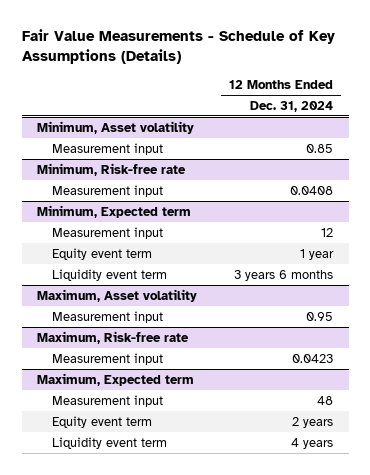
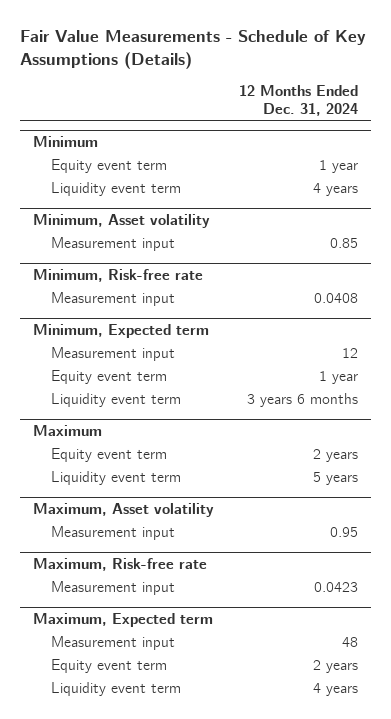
none -> [32,135,98,147] Minimum
none -> [51,158,168,173] Equity event term
none -> [51,181,182,196] Liquidity event term
none -> [32,424,102,436] Maximum
none -> [51,447,168,462] Equity event term
none -> [51,470,182,485] Liquidity event term

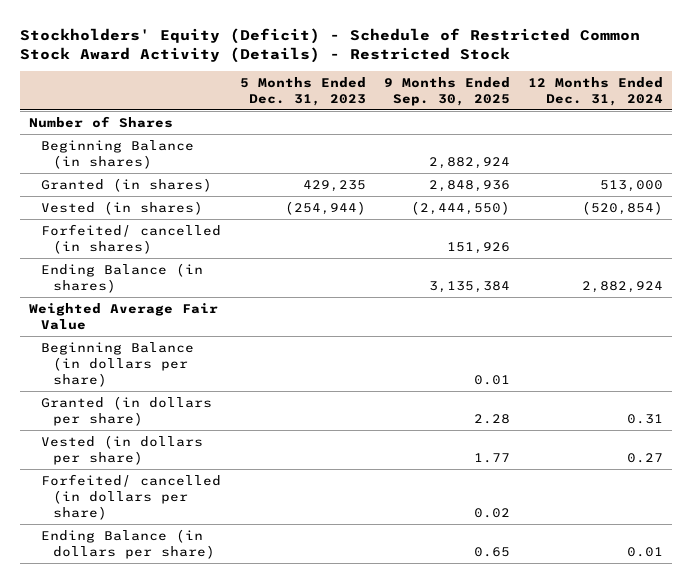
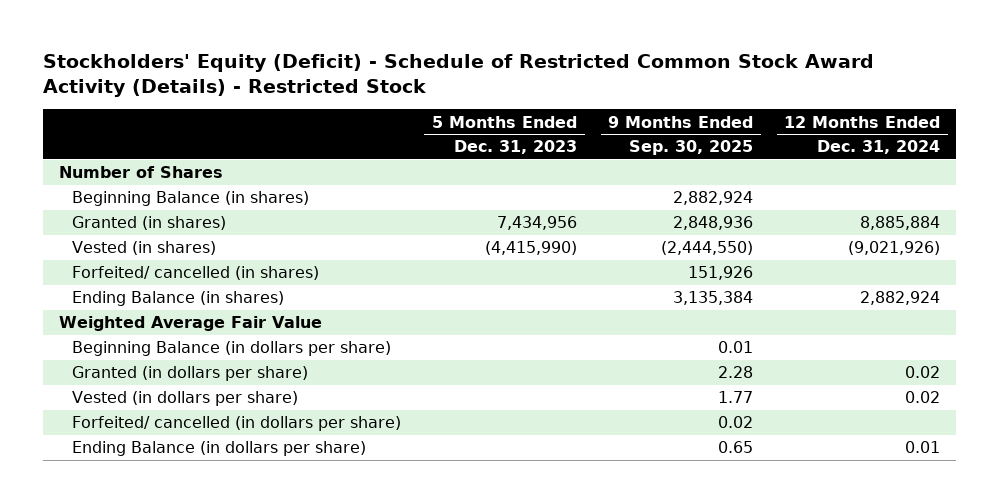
[302,179,366,192] 429,235 -> [497,216,578,231] 7,434,956
[599,179,663,192] 513,000 -> [860,216,941,231] 8,885,884
[284,200,366,215] (254,944) -> [485,241,578,256] (4,415,990)
[581,200,663,215] (520,854) -> [848,241,941,256] (9,021,926)
[626,413,663,424] 0.31 -> [905,366,941,379] 0.02
[626,452,663,463] 0.27 -> [905,391,941,404] 0.02

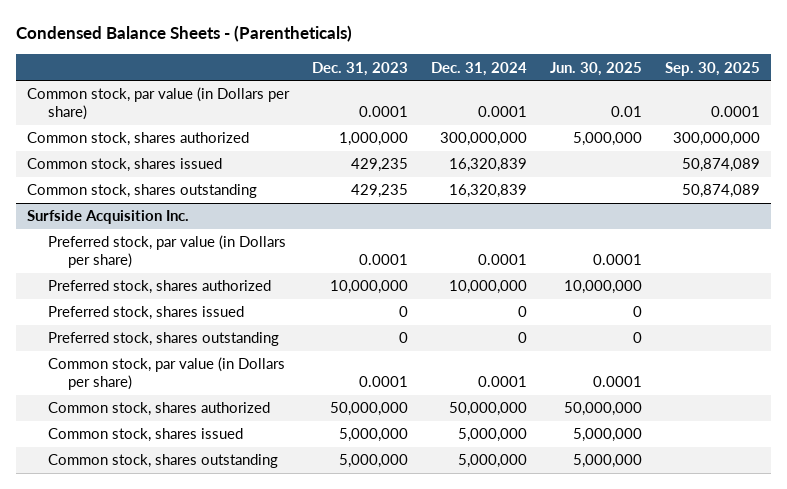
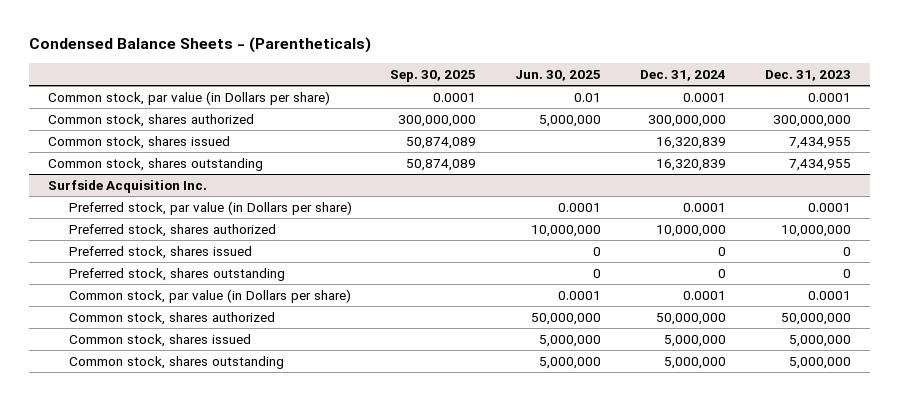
[339,132,409,147] 1,000,000 -> [772,114,851,127] 300,000,000
[351,158,409,173] 429,235 -> [788,136,851,149] 7,434,955
[351,184,409,199] 429,235 -> [788,158,851,171] 7,434,955

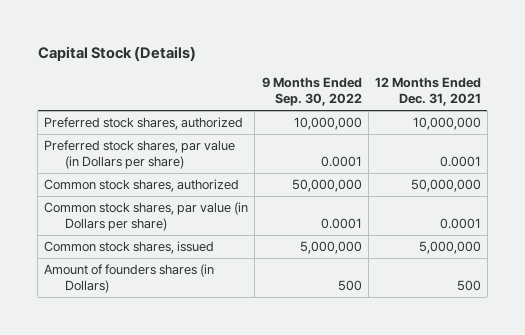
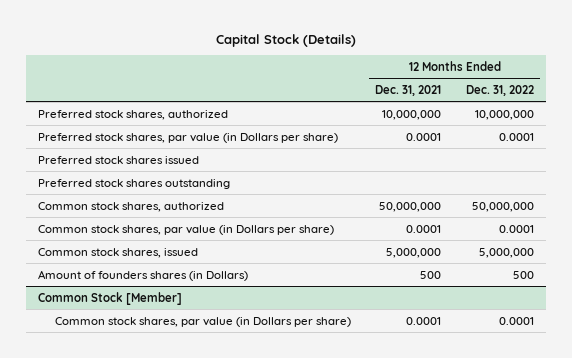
[261,77,362,107] 9 Months Ended Sep. 30, 2022 -> none
none -> [465,84,534,96] Dec. 31, 2022
none -> [38,155,200,164] Preferred stock shares issued
none -> [38,178,231,189] Preferred stock shares outstanding
none -> [38,291,183,305] Common Stock [Member]
none -> [54,316,351,327] Common stock shares, par value (in Dollars per share)

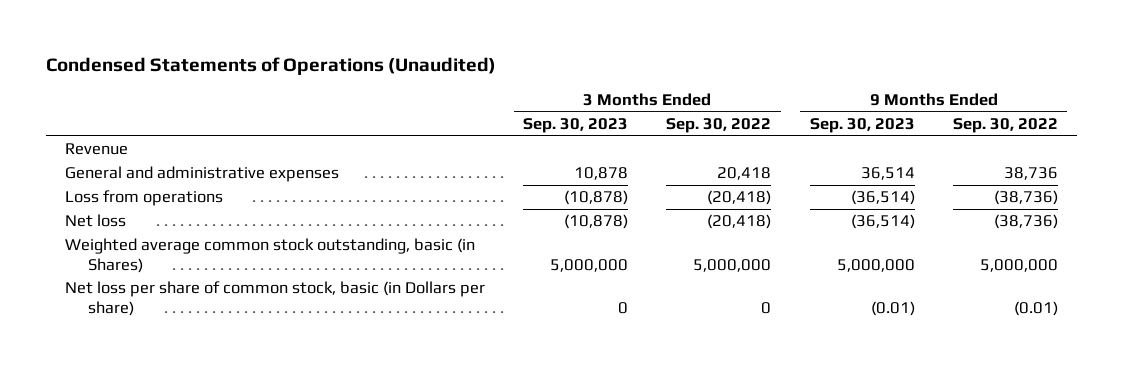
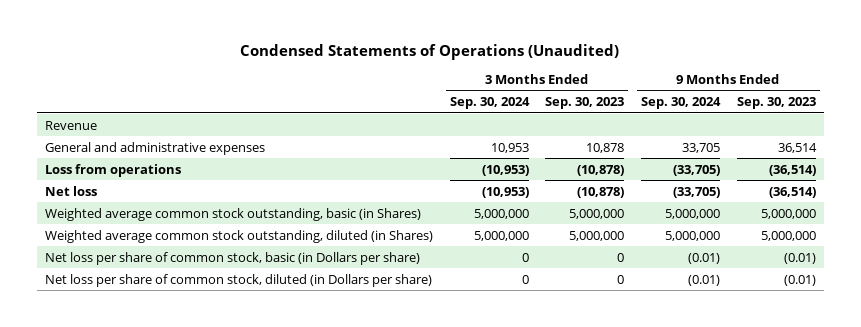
[666,117,772,133] Sep. 30, 2022 -> none
[952,117,1058,133] Sep. 30, 2022 -> none
none -> [449,97,530,110] Sep. 30, 2024
none -> [640,97,721,110] Sep. 30, 2024
none -> [45,229,434,243] Weighted average common stock outstanding, diluted (in Shares)
none -> [45,273,433,287] Net loss per share of common stock, diluted (in Dollars per share)

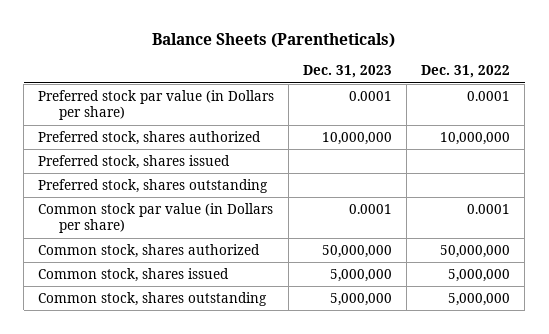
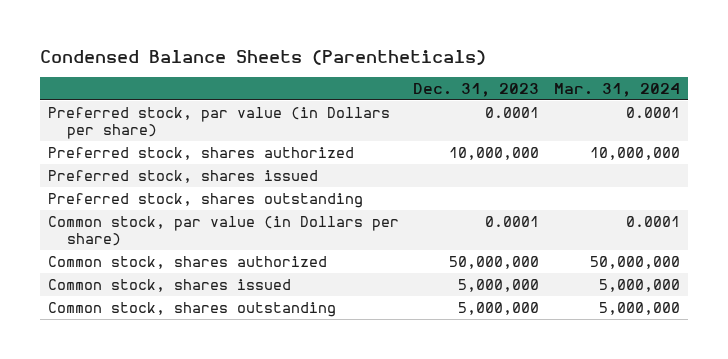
[152,32,396,48] Balance Sheets (Parentheticals) -> [40,49,487,65] Condensed Balance Sheets (Parentheticals)
[421,65,511,79] Dec. 31, 2022 -> none
none -> [554,83,681,98] Mar. 31, 2024
[38,89,275,121] Preferred stock par value (in Dollars per share) -> [47,106,390,139] Preferred stock, par value (in Dollars per share)
[38,202,274,234] Common stock par value (in Dollars per share) -> [47,215,399,246] Common stock, par value (in Dollars per share)

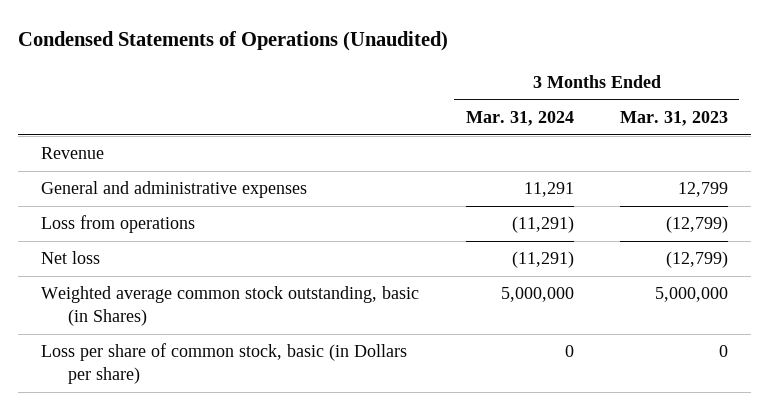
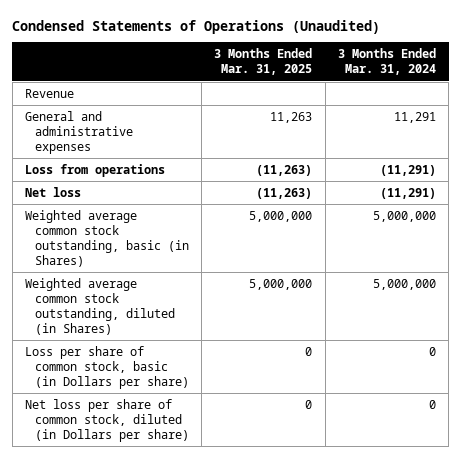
[619,110,728,126] Mar. 31, 2023 -> none
none -> [214,48,313,76] 3 Months Ended Mar. 31, 2025
none -> [24,277,175,335] Weighted average common stock outstanding, diluted (in Shares)
none -> [24,398,189,442] Net loss per share of common stock, diluted (in Dollars per share)

